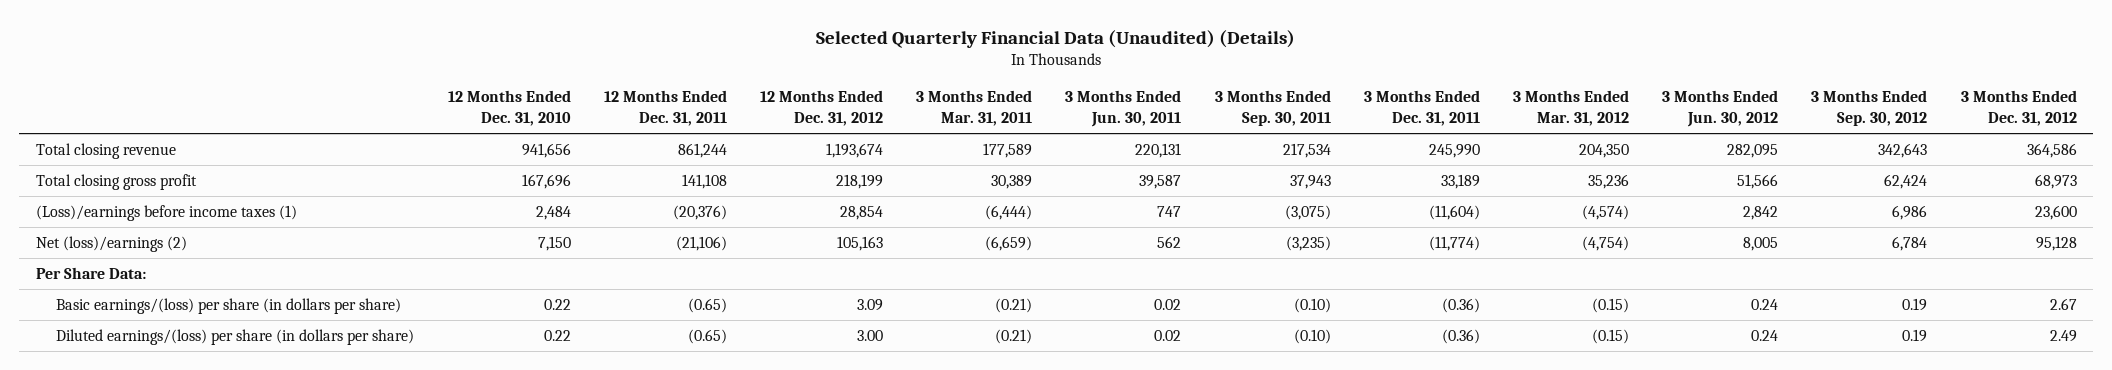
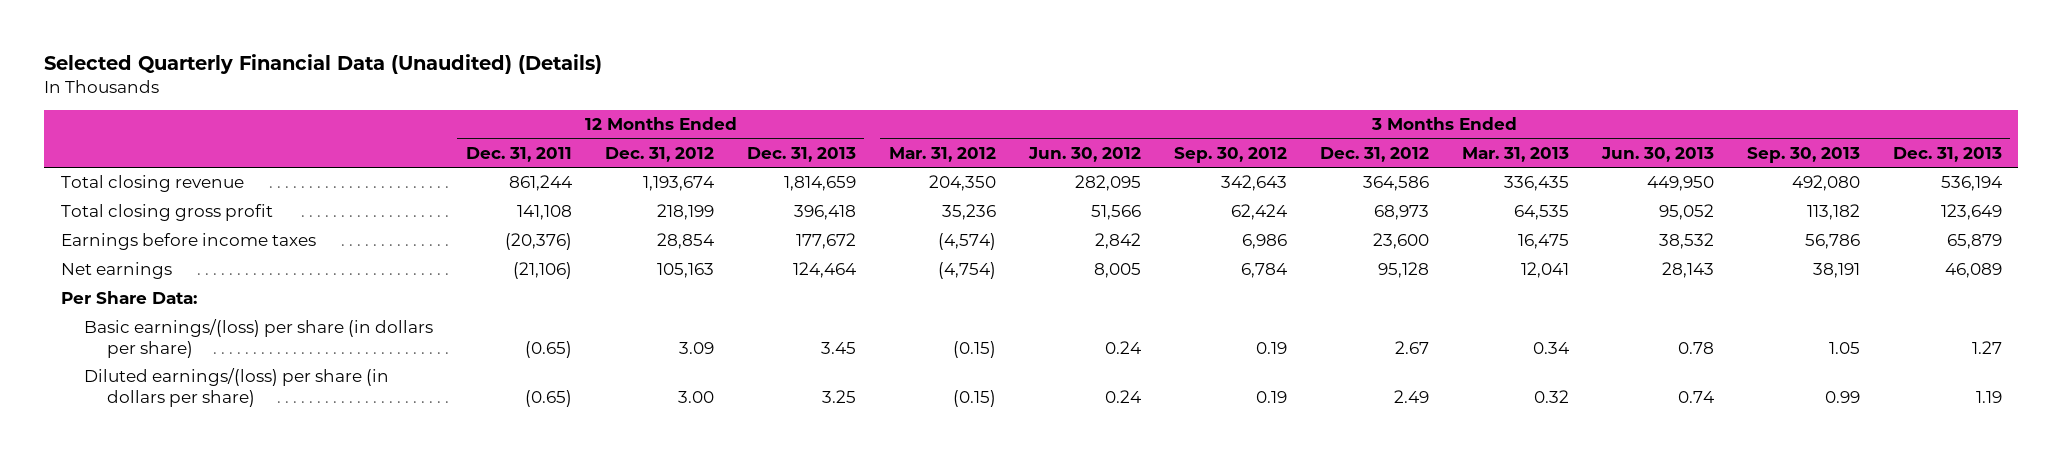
[447,90,571,126] 12 Months Ended Dec. 31, 2010 -> none
[916,90,1033,126] 3 Months Ended Mar. 31, 2011 -> none
[1065,90,1182,127] 3 Months Ended Jun. 30, 2011 -> none
[1214,90,1331,126] 3 Months Ended Sep. 30, 2011 -> none
[1363,90,1480,126] 3 Months Ended Dec. 31, 2011 -> none
none -> [746,146,856,162] Dec. 31, 2013
none -> [1461,146,1569,162] Mar. 31, 2013
none -> [1600,146,1714,162] Jun. 30, 2013
none -> [1746,146,1860,163] Sep. 30, 2013
none -> [1892,146,2002,162] Dec. 31, 2013
[35,204,297,221] (Loss)/earnings before income taxes (1) -> [60,233,316,251] Earnings before income taxes
[35,235,187,252] Net (loss)/earnings (2) -> [60,262,172,280] Net earnings

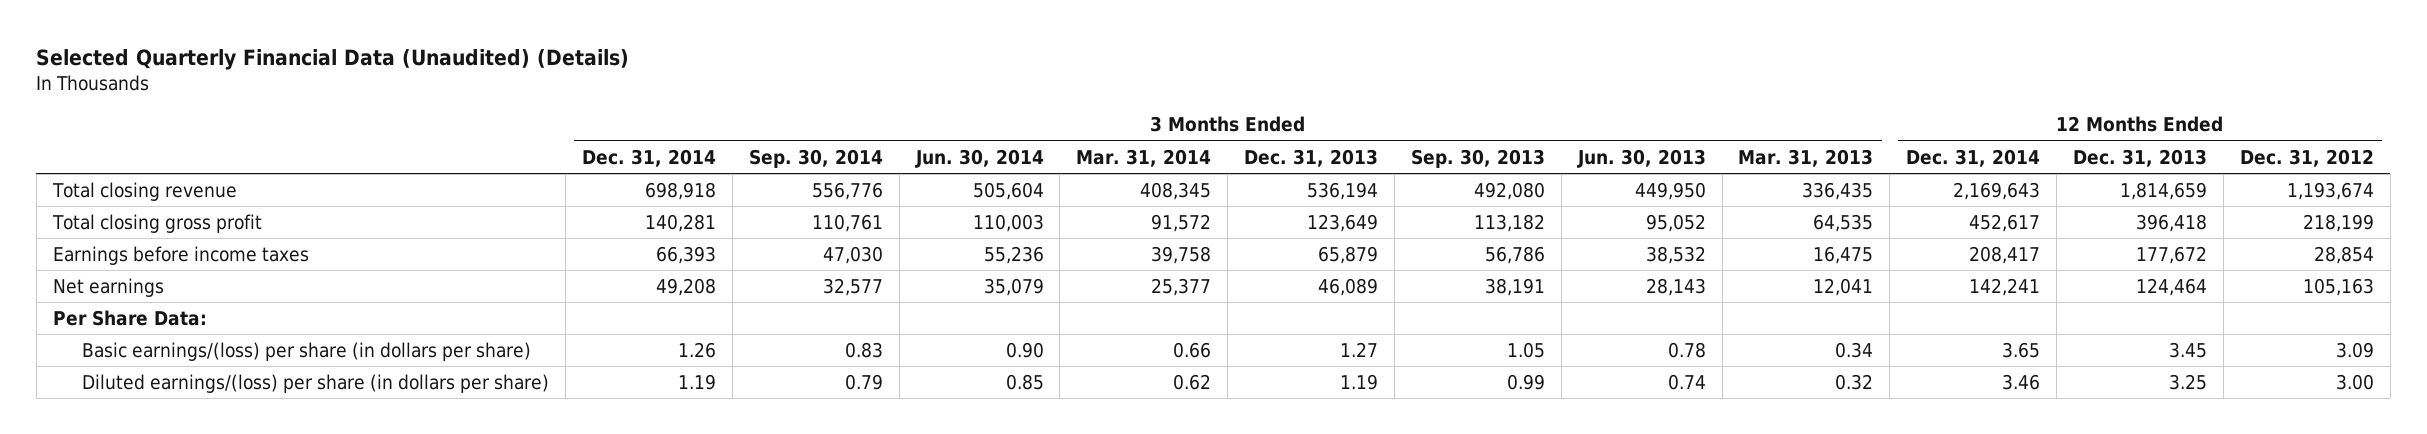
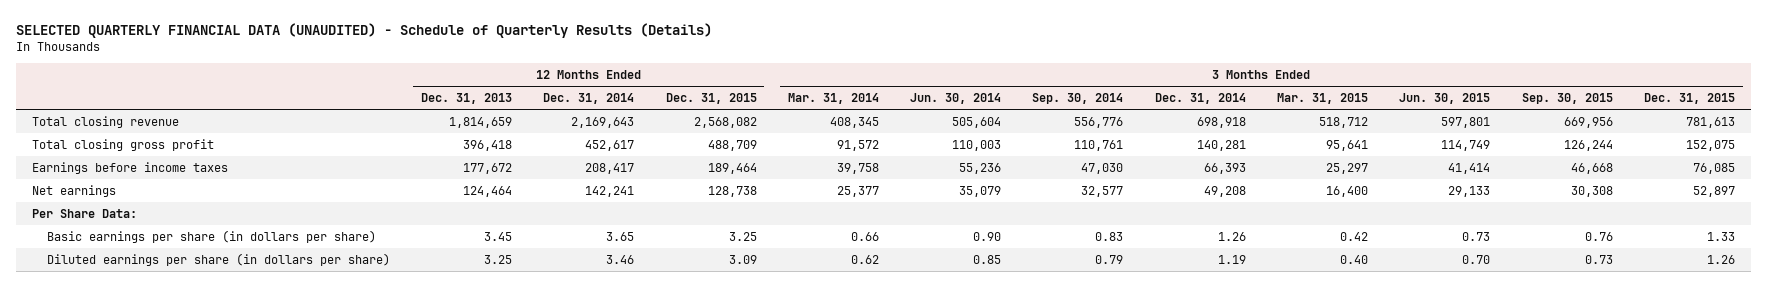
[36,48,630,70] Selected Quarterly Financial Data (Unaudited) (Details) -> [16,22,713,38] SELECTED QUARTERLY FINANCIAL DATA (UNAUDITED) - Schedule of Quarterly Results (Details)
[1244,148,1379,167] Dec. 31, 2013 -> none
[1410,148,1545,168] Sep. 30, 2013 -> none
[1576,148,1706,168] Jun. 30, 2013 -> none
[1738,148,1874,167] Mar. 31, 2013 -> none
[2239,148,2374,167] Dec. 31, 2012 -> none
none -> [665,92,757,104] Dec. 31, 2015
none -> [1277,92,1369,104] Mar. 31, 2015
none -> [1399,92,1491,104] Jun. 30, 2015
none -> [1521,92,1613,104] Sep. 30, 2015
none -> [1644,92,1736,104] Dec. 31, 2015
[82,341,532,361] Basic earnings/(loss) per share (in dollars per share) -> [46,229,376,243] Basic earnings per share (in dollars per share)
[82,373,550,393] Diluted earnings/(loss) per share (in dollars per share) -> [46,252,390,266] Diluted earnings per share (in dollars per share)

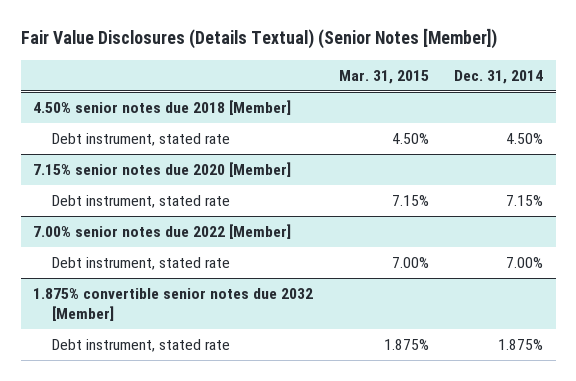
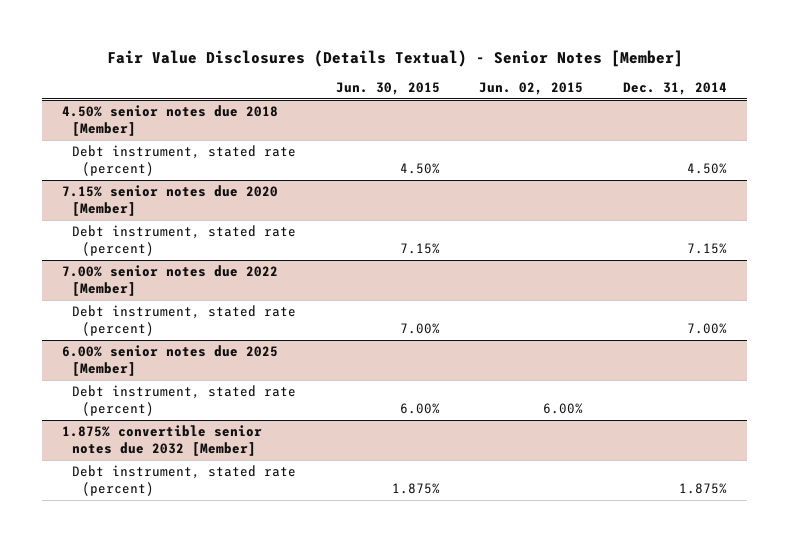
[20,28,497,50] Fair Value Disclosures (Details Textual) (Senior Notes [Member]) -> [106,49,683,67] Fair Value Disclosures (Details Textual) - Senior Notes [Member]
[338,69,429,84] Mar. 31, 2015 -> none
none -> [335,82,440,96] Jun. 30, 2015
none -> [479,82,584,96] Jun. 02, 2015
[52,132,231,146] Debt instrument, stated rate -> [71,145,296,177] Debt instrument, stated rate (percent)
[52,194,231,208] Debt instrument, stated rate -> [71,225,296,257] Debt instrument, stated rate (percent)
[52,256,231,270] Debt instrument, stated rate -> [71,305,296,337] Debt instrument, stated rate (percent)
none -> [62,345,279,377] 6.00% senior notes due 2025 [Member]
none -> [71,385,296,417] Debt instrument, stated rate (percent)
[52,338,231,352] Debt instrument, stated rate -> [71,465,296,497] Debt instrument, stated rate (percent)

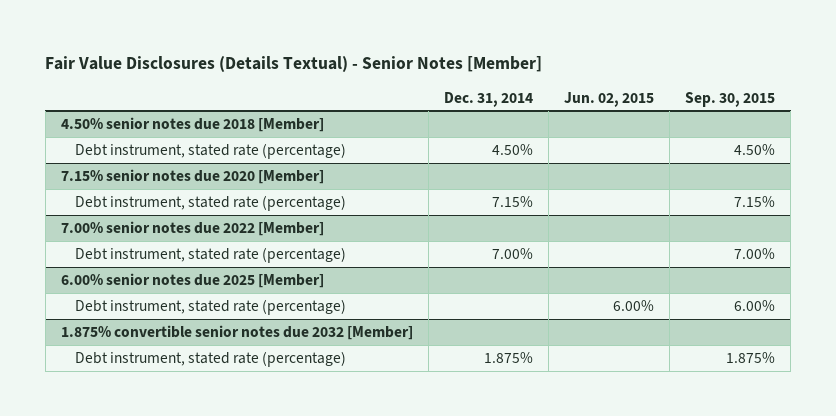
[335,82,440,96] Jun. 30, 2015 -> none
none -> [685,91,776,107] Sep. 30, 2015
[71,145,296,177] Debt instrument, stated rate (percent) -> [75,142,347,159] Debt instrument, stated rate (percentage)
[71,225,296,257] Debt instrument, stated rate (percent) -> [75,194,347,211] Debt instrument, stated rate (percentage)
[71,305,296,337] Debt instrument, stated rate (percent) -> [75,246,347,263] Debt instrument, stated rate (percentage)
[71,385,296,417] Debt instrument, stated rate (percent) -> [75,298,347,315] Debt instrument, stated rate (percentage)
[71,465,296,497] Debt instrument, stated rate (percent) -> [75,350,347,367] Debt instrument, stated rate (percentage)

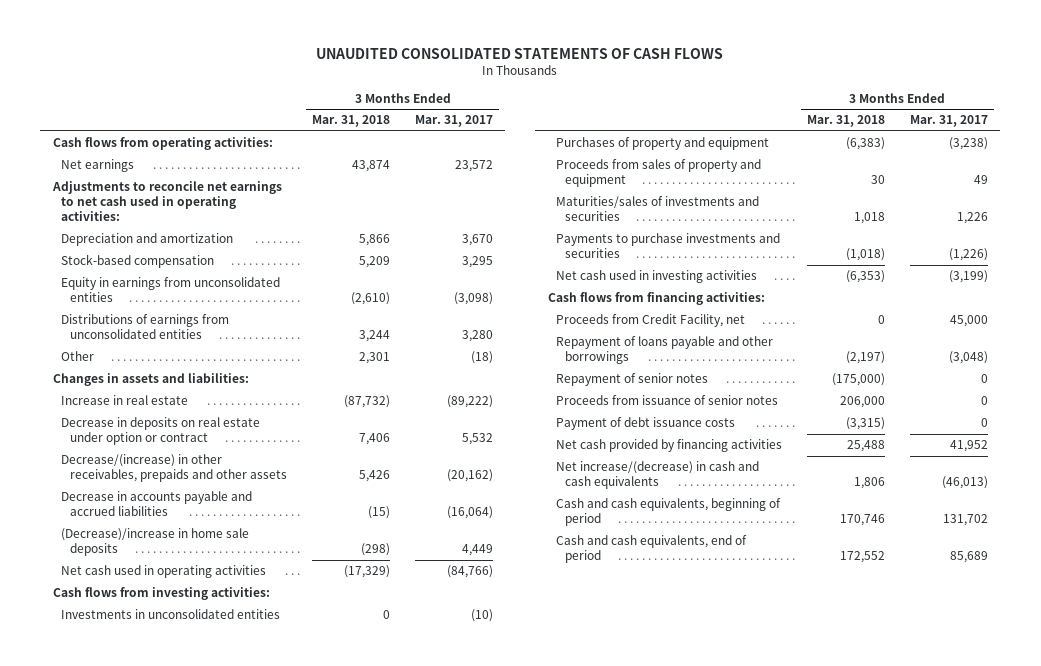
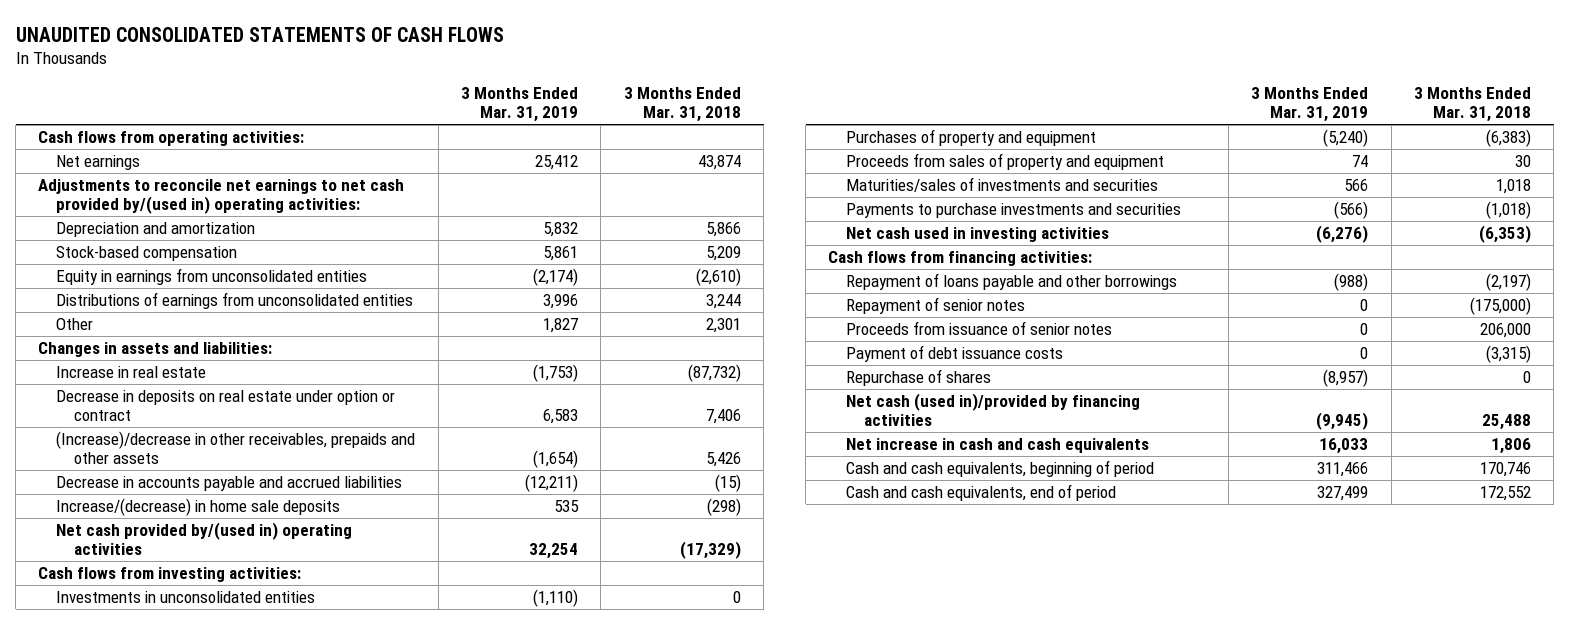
[414,115,493,128] Mar. 31, 2017 -> none
none -> [461,86,579,123] 3 Months Ended Mar. 31, 2019
[51,181,282,222] Adjustments to reconcile net earnings to net cash used in operating activities: -> [38,178,405,215] Adjustments to reconcile net earnings to net cash provided by/(used in) operating activities:
[61,454,288,483] Decrease/(increase) in other receivables, prepaids and other assets -> [56,430,416,465] (Increase)/decrease in other receivables, prepaids and other assets
[61,528,250,557] (Decrease)/increase in home sale deposits -> [56,497,341,516] Increase/(decrease) in home sale deposits
[61,565,267,579] Net cash used in operating activities -> [56,521,353,556] Net cash provided by/(used in) operating activities
[556,314,746,328] Proceeds from Credit Facility, net -> none
none -> [846,368,992,386] Repurchase of shares
[556,439,783,453] Net cash provided by financing activities -> [846,392,1141,427] Net cash (used in)/provided by financing activities
[556,461,760,490] Net increase/(decrease) in cash and cash equivalents -> [846,437,1150,453] Net increase in cash and cash equivalents

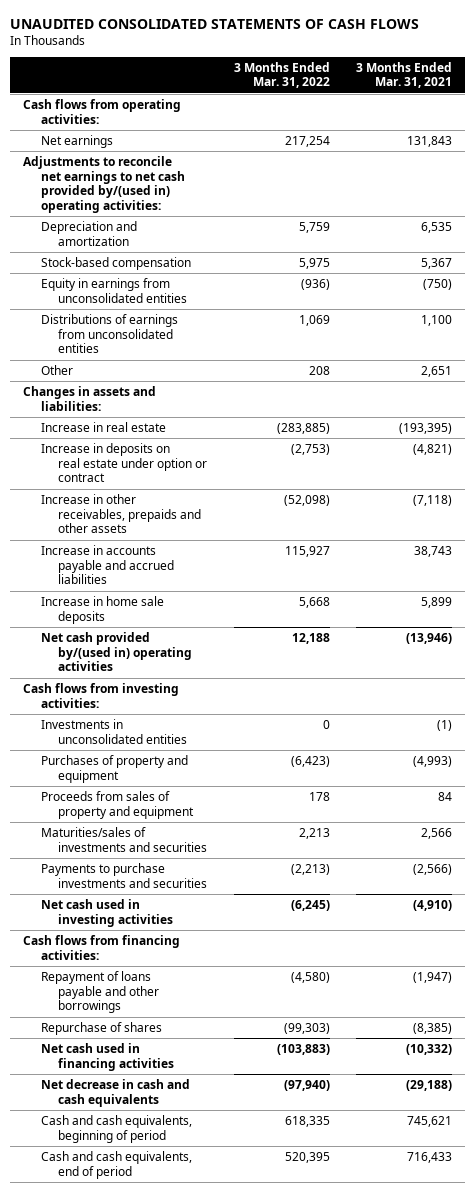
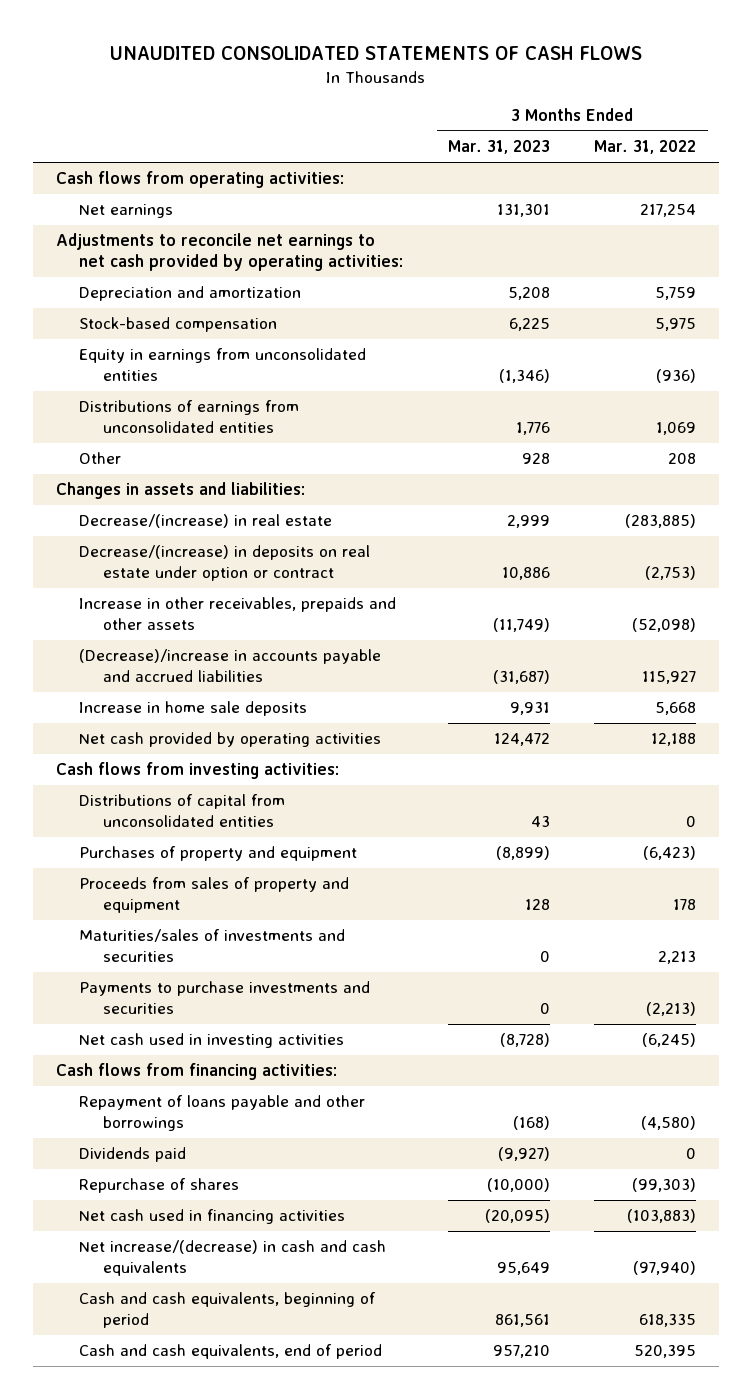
[356,61,453,89] 3 Months Ended Mar. 31, 2021 -> none
none -> [447,140,550,155] Mar. 31, 2023
[23,156,185,213] Adjustments to reconcile net earnings to net cash provided by/(used in) operating activities: -> [55,233,404,271] Adjustments to reconcile net earnings to net cash provided by operating activities:
[40,422,166,433] Increase in real estate -> [79,514,333,529] Decrease/(increase) in real estate
[40,443,208,483] Increase in deposits on real estate under option or contract -> [79,545,371,581] Decrease/(increase) in deposits on real estate under option or contract
[40,545,175,585] Increase in accounts payable and accrued liabilities -> [79,649,382,682] (Decrease)/increase in accounts payable and accrued liabilities
[40,632,193,672] Net cash provided by/(used in) operating activities -> [79,732,382,748] Net cash provided by operating activities
[40,719,188,744] Investments in unconsolidated entities -> none
none -> [79,794,286,827] Distributions of capital from unconsolidated entities
none -> [79,1147,187,1163] Dividends paid
[40,1079,190,1107] Net decrease in cash and cash equivalents -> [79,1240,387,1276] Net increase/(decrease) in cash and cash equivalents

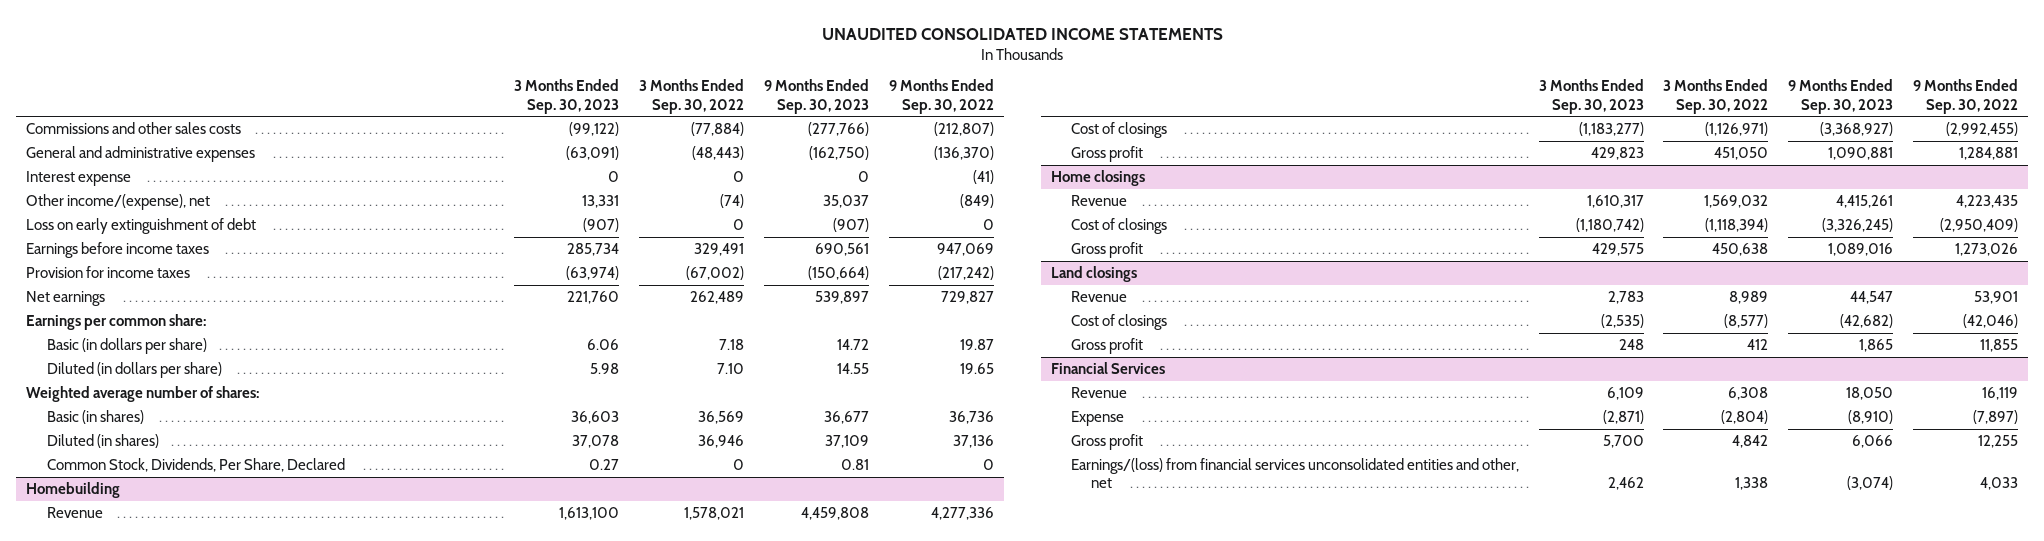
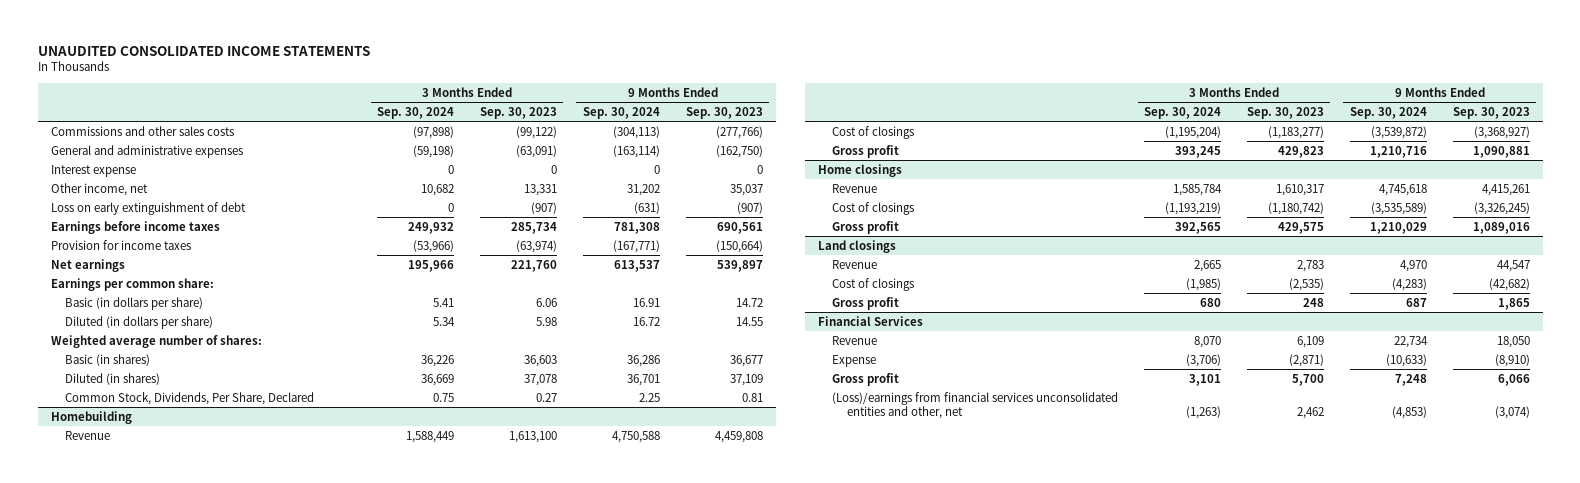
[639,79,745,114] 3 Months Ended Sep. 30, 2022 -> none
[888,79,994,114] 9 Months Ended Sep. 30, 2022 -> none
none -> [377,107,455,120] Sep. 30, 2024
none -> [582,107,660,120] Sep. 30, 2024
[26,193,211,210] Other income/(expense), net -> [50,182,148,196] Other income, net
[1070,457,1519,489] Earnings/(loss) from financial services unconsolidated entities and other, net -> [832,391,1119,419] (Loss)/earnings from financial services unconsolidated entities and other, net

